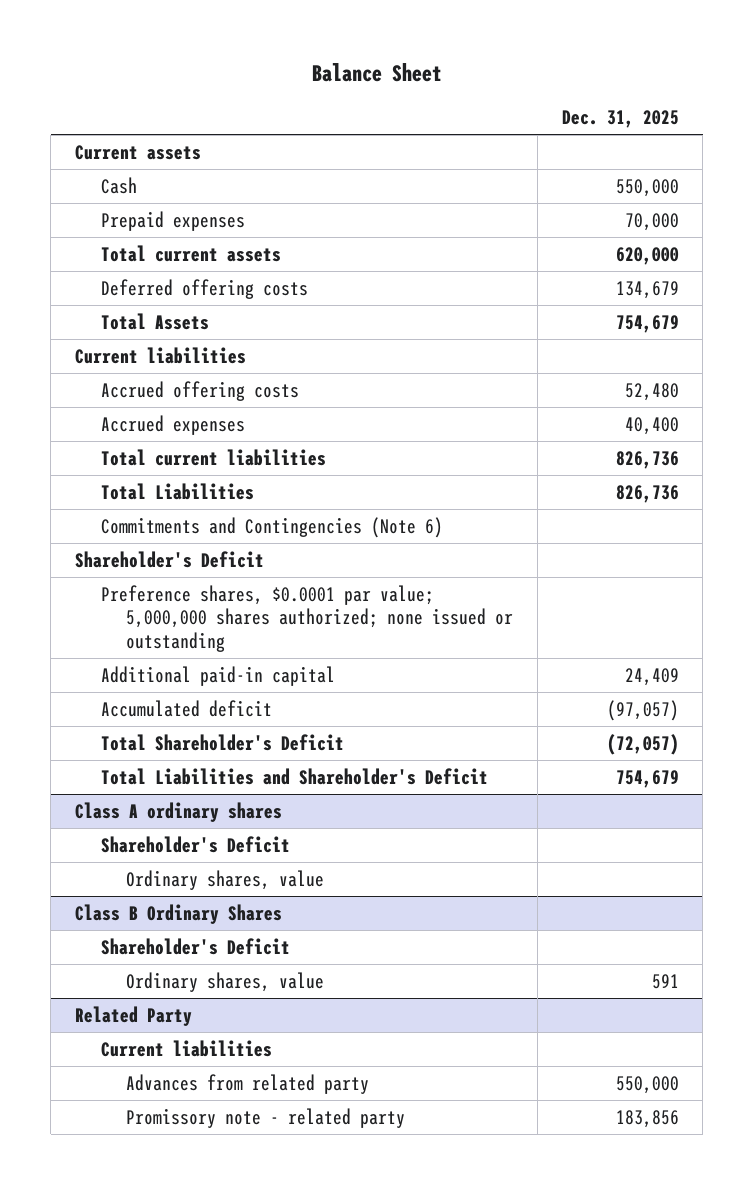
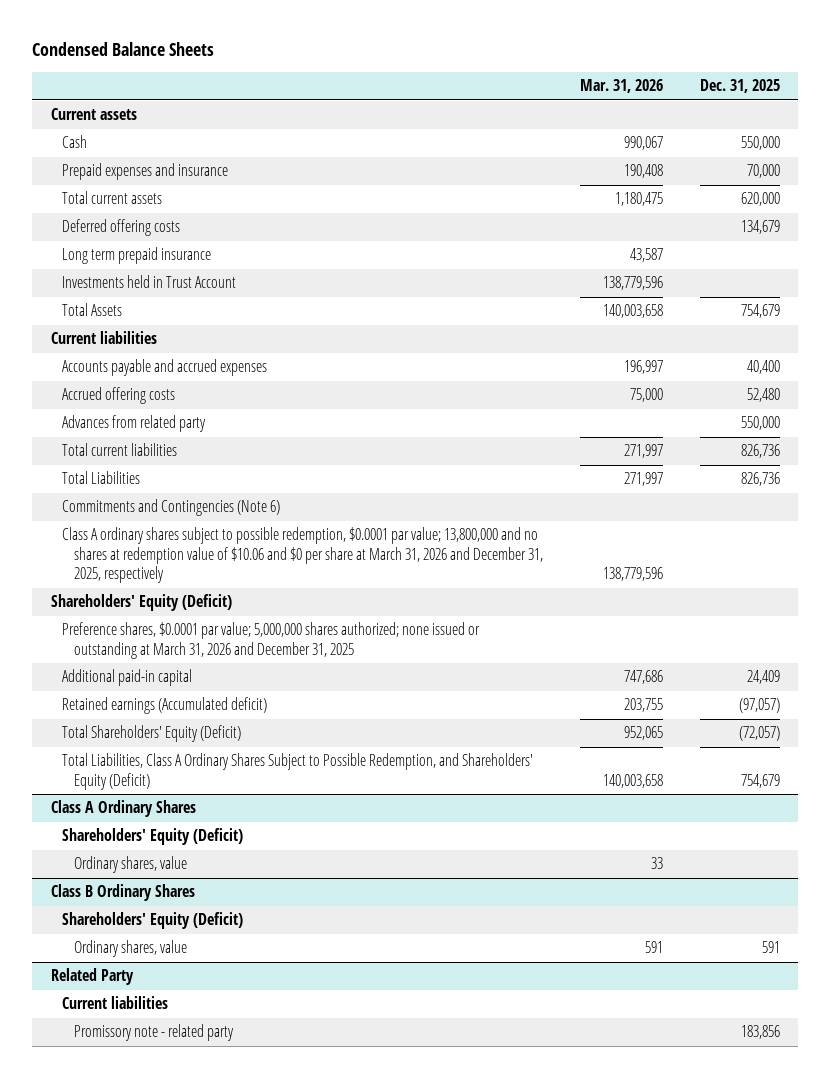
[311,62,442,82] Balance Sheet -> [32,42,215,57] Condensed Balance Sheets
none -> [579,79,663,94] Mar. 31, 2026
[100,210,245,231] Prepaid expenses -> [62,163,229,181] Prepaid expenses and insurance
none -> [62,247,212,265] Long term prepaid insurance
none -> [62,275,237,289] Investments held in Trust Account
none -> [62,359,268,377] Accounts payable and accrued expenses
[100,414,245,435] Accrued expenses -> none
none -> [62,415,207,433] Advances from related party
none -> [62,527,543,584] Class A ordinary shares subject to possible redemption, $0.0001 par value; 13,800,000 and no shares at redemption value of $10.06 and $0 per share at March 31, 2026 and December 31, 2025, respectively
[74,550,264,568] Shareholder's Deficit -> [50,594,232,612] Shareholders' Equity (Deficit)
[100,584,514,653] Preference shares, $0.0001 par value; 5,000,000 shares authorized; none issued or outstanding -> [62,622,481,659] Preference shares, $0.0001 par value; 5,000,000 shares authorized; none issued or outstanding at March 31, 2026 and December 31, 2025
[100,699,272,717] Accumulated deficit -> [62,697,268,715] Retained earnings (Accumulated deficit)
[100,733,344,751] Total Shareholder's Deficit -> [62,725,242,743] Total Shareholders' Equity (Deficit)
[100,767,488,785] Total Liabilities and Shareholder's Deficit -> [62,753,534,790] Total Liabilities, Class A Ordinary Shares Subject to Possible Redemption, and Shareholders' Equity (Deficit)
[74,801,282,822] Class A ordinary shares -> [50,800,196,818] Class A Ordinary Shares
[100,835,290,853] Shareholder's Deficit -> [62,828,244,846] Shareholders' Equity (Deficit)
[100,937,290,955] Shareholder's Deficit -> [62,912,244,930] Shareholders' Equity (Deficit)
[126,1073,370,1094] Advances from related party -> none

